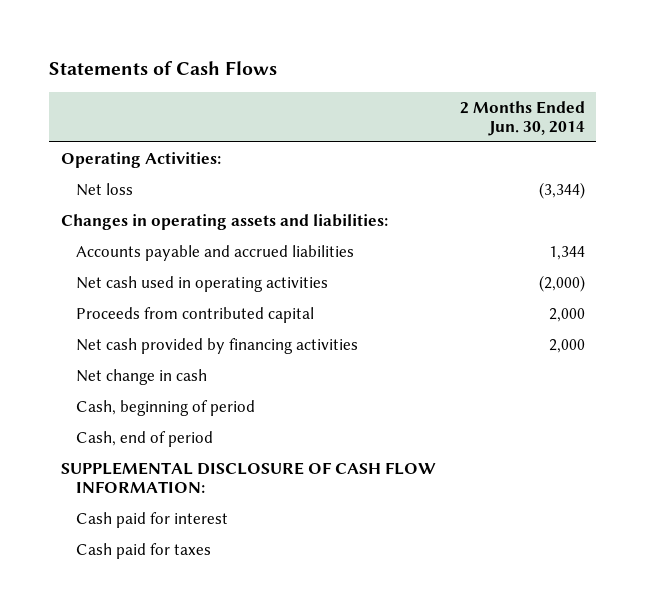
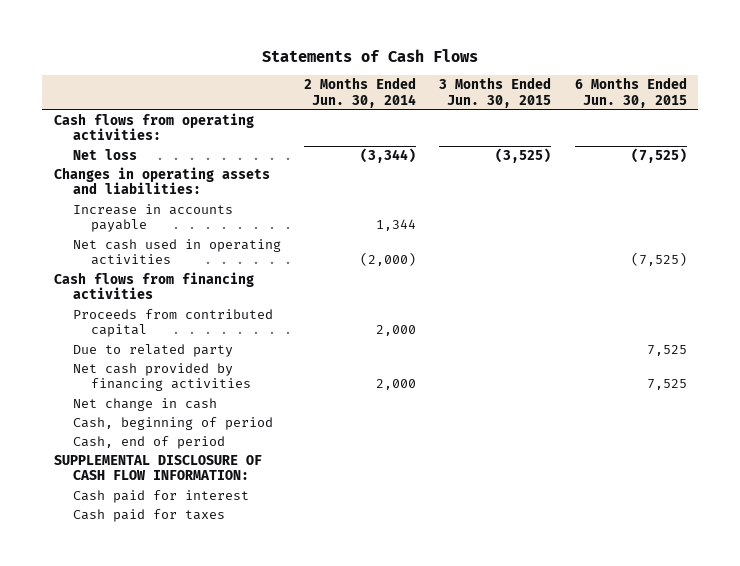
none -> [439,77,552,108] 3 Months Ended Jun. 30, 2015
none -> [574,77,687,108] 6 Months Ended Jun. 30, 2015
[60,151,221,168] Operating Activities: -> [53,113,254,141] Cash flows from operating activities:
[75,244,354,261] Accounts payable and accrued liabilities -> [72,204,233,233] Increase in accounts payable
none -> [53,272,254,300] Cash flows from financing activities
none -> [72,344,233,358] Due to related party

